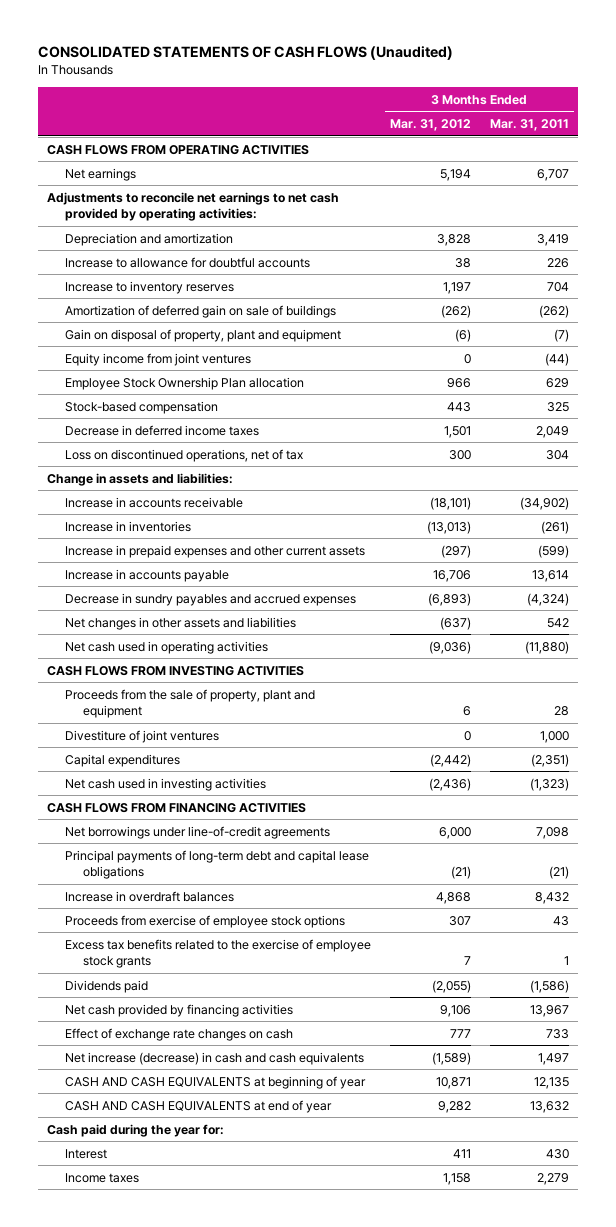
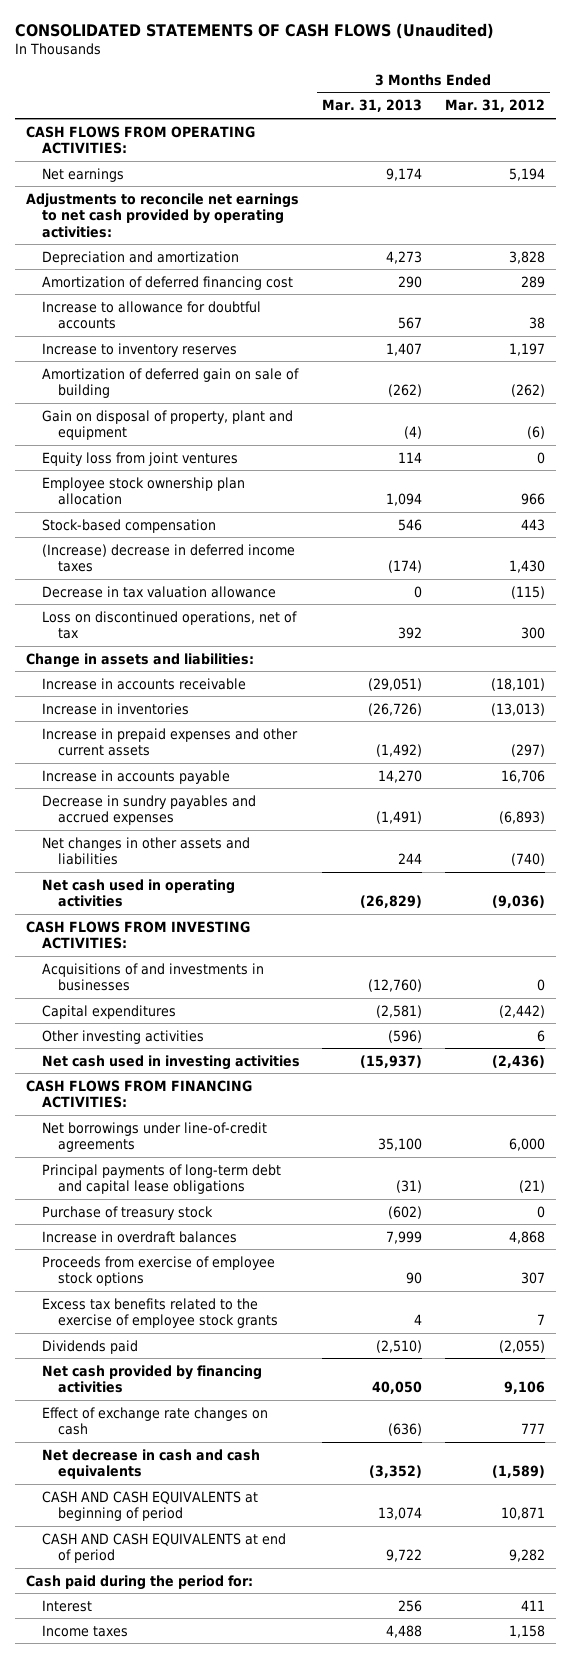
[489,119,569,132] Mar. 31, 2011 -> none
none -> [322,99,423,113] Mar. 31, 2013
[47,144,310,155] CASH FLOWS FROM OPERATING ACTIVITIES -> [26,125,256,155] CASH FLOWS FROM OPERATING ACTIVITIES:
none -> [41,275,293,290] Amortization of deferred financing cost
[65,304,337,318] Amortization of deferred gain on sale of buildings -> [41,367,299,399] Amortization of deferred gain on sale of building
[65,352,252,366] Equity income from joint ventures -> [41,451,238,466] Equity loss from joint ventures
[65,376,305,390] Employee Stock Ownership Plan allocation -> [41,476,245,506] Employee stock ownership plan allocation
[65,424,260,436] Decrease in deferred income taxes -> [41,543,295,573] (Increase) decrease in deferred income taxes
[444,425,472,438] 1,501 -> [508,560,545,574] 1,430
none -> [41,585,276,598] Decrease in tax valuation allowance
[440,616,472,630] (637) -> [510,853,545,867] (740)
[65,688,316,718] Proceeds from the sale of property, plant and equipment -> none
[65,729,220,743] Divestiture of joint ventures -> none
[47,665,305,676] CASH FLOWS FROM INVESTING ACTIVITIES -> [26,920,251,950] CASH FLOWS FROM INVESTING ACTIVITIES:
none -> [41,962,264,992] Acquisitions of and investments in businesses
none -> [41,1029,204,1044] Other investing activities
[47,802,307,813] CASH FLOWS FROM FINANCING ACTIVITIES -> [26,1079,253,1109] CASH FLOWS FROM FINANCING ACTIVITIES:
none -> [41,1205,213,1220] Purchase of treasury stock
[65,1051,365,1065] Net increase (decrease) in cash and cash equivalents -> [41,1448,260,1480] Net decrease in cash and cash equivalents
[65,1075,367,1089] CASH AND CASH EQUIVALENTS at beginning of year -> [41,1490,258,1522] CASH AND CASH EQUIVALENTS at beginning of period
[65,1099,333,1113] CASH AND CASH EQUIVALENTS at end of year -> [41,1532,286,1564] CASH AND CASH EQUIVALENTS at end of period
[47,1123,225,1137] Cash paid during the year for: -> [26,1574,254,1590] Cash paid during the period for:

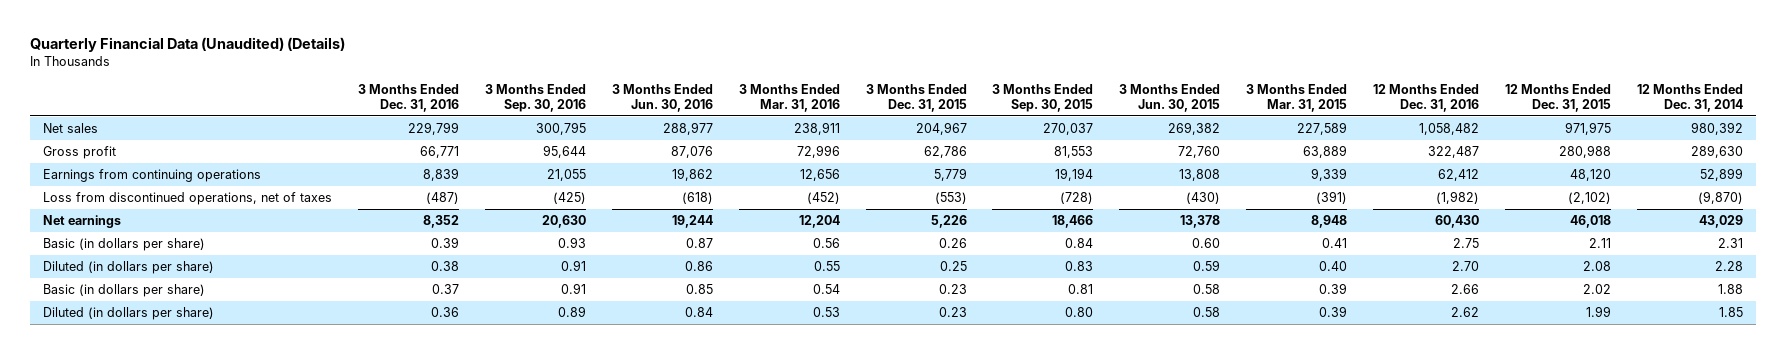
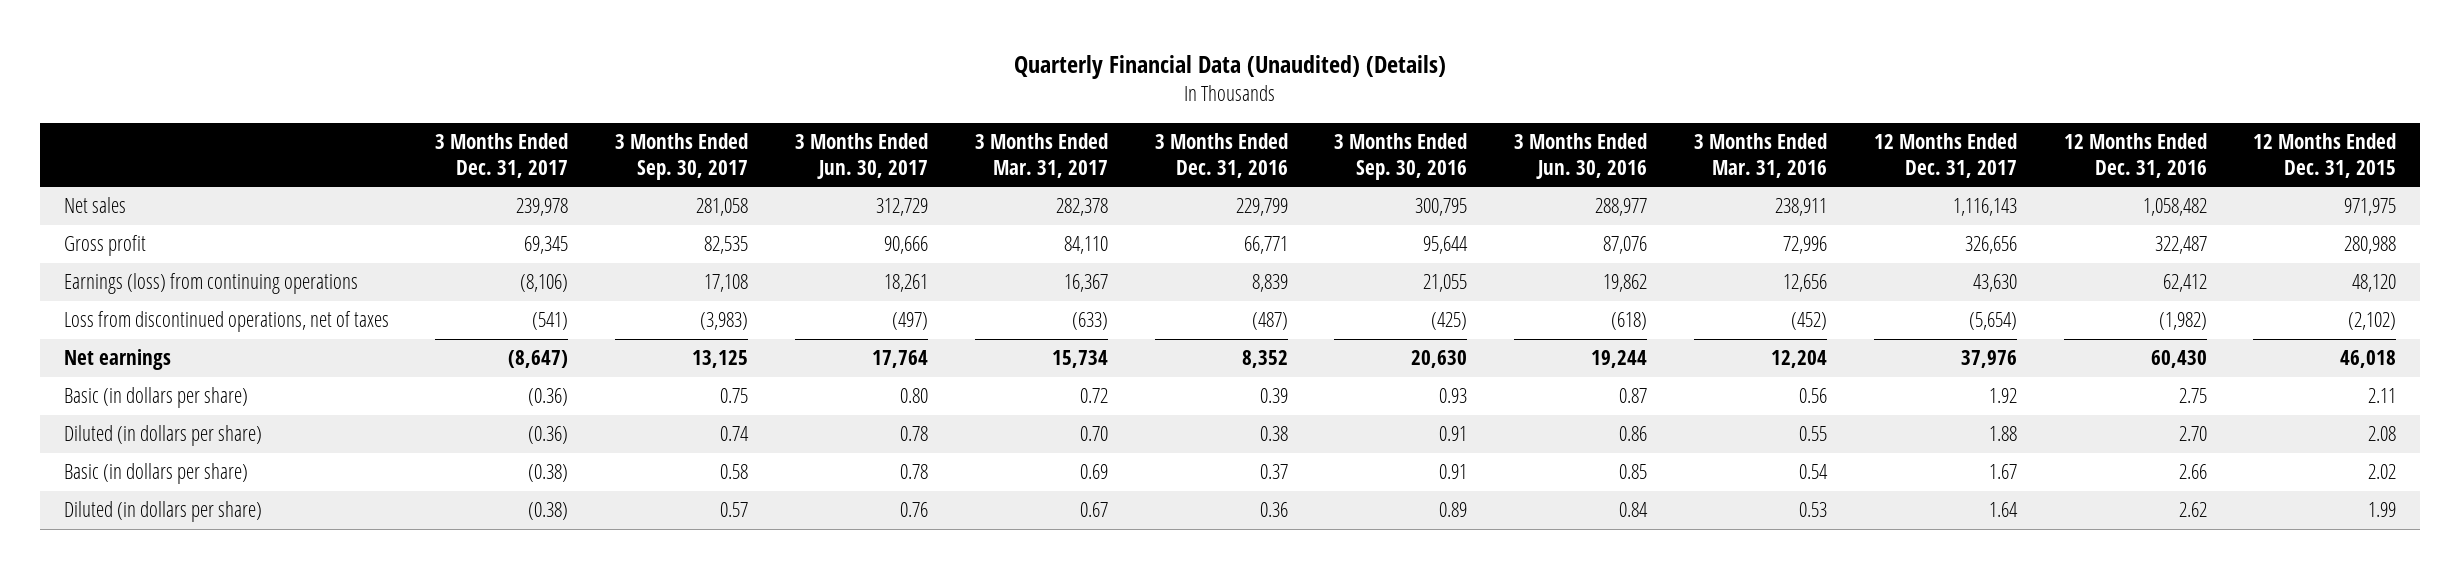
[865,84,967,112] 3 Months Ended Dec. 31, 2015 -> none
[992,84,1094,112] 3 Months Ended Sep. 30, 2015 -> none
[1119,84,1221,112] 3 Months Ended Jun. 30, 2015 -> none
[1246,84,1348,112] 3 Months Ended Mar. 31, 2015 -> none
[1636,84,1743,112] 12 Months Ended Dec. 31, 2014 -> none
none -> [435,132,569,178] 3 Months Ended Dec. 31, 2017
none -> [615,132,749,180] 3 Months Ended Sep. 30, 2017
none -> [795,132,929,179] 3 Months Ended Jun. 30, 2017
none -> [974,132,1108,178] 3 Months Ended Mar. 31, 2017
none -> [1873,132,2017,178] 12 Months Ended Dec. 31, 2017
[42,168,261,182] Earnings from continuing operations -> [63,273,358,295] Earnings (loss) from continuing operations

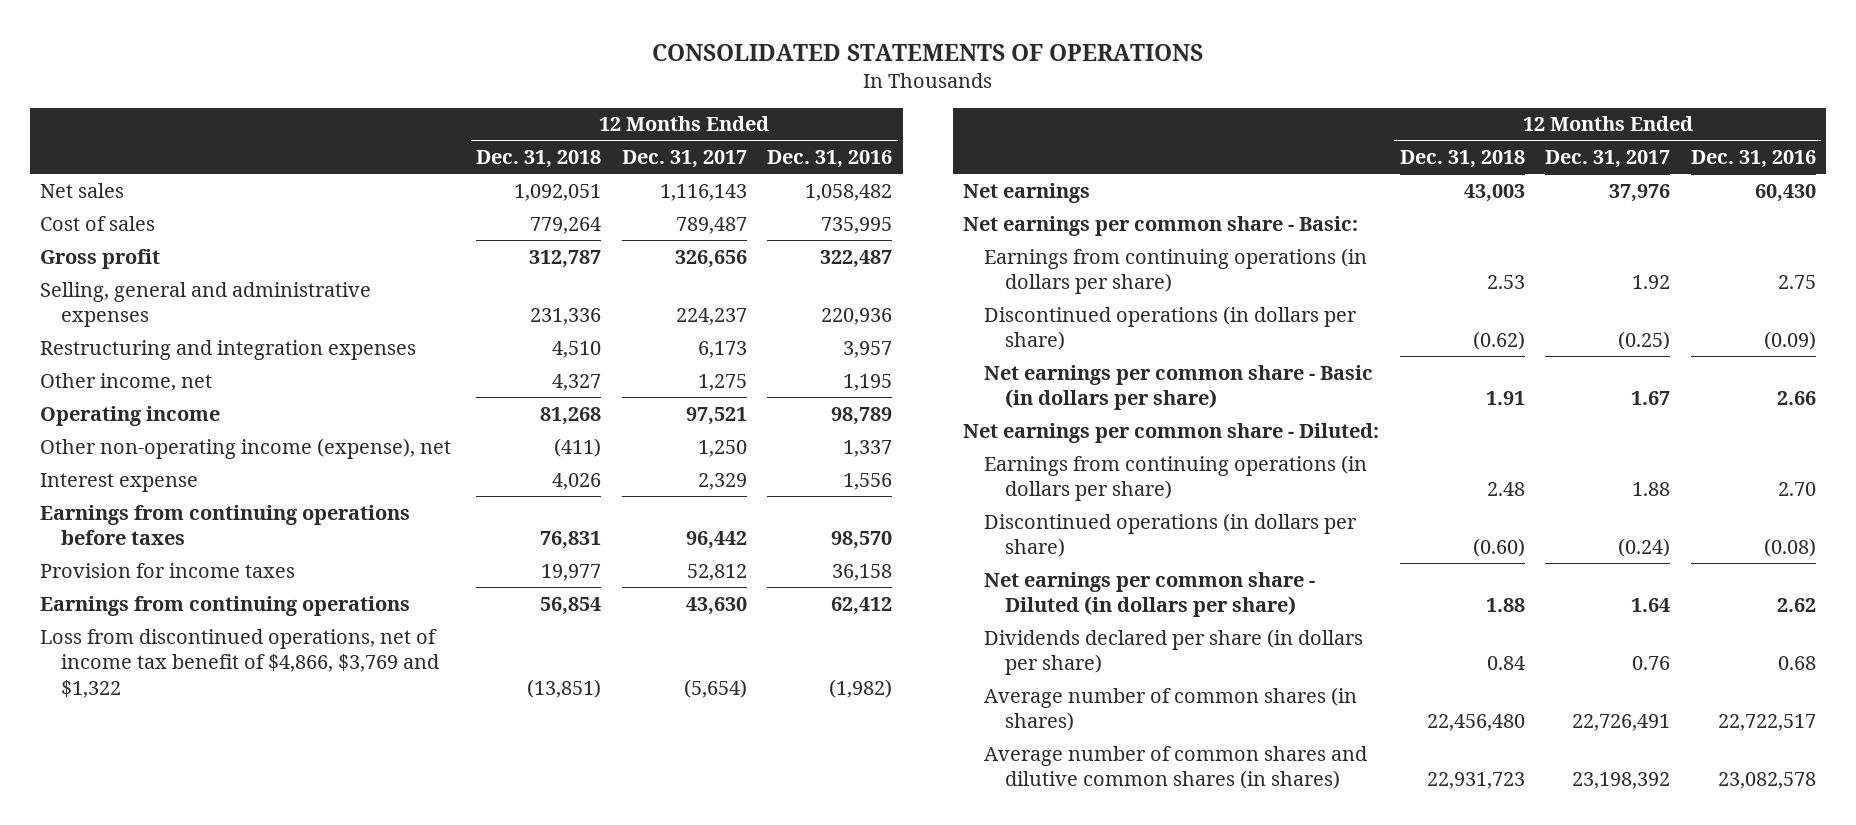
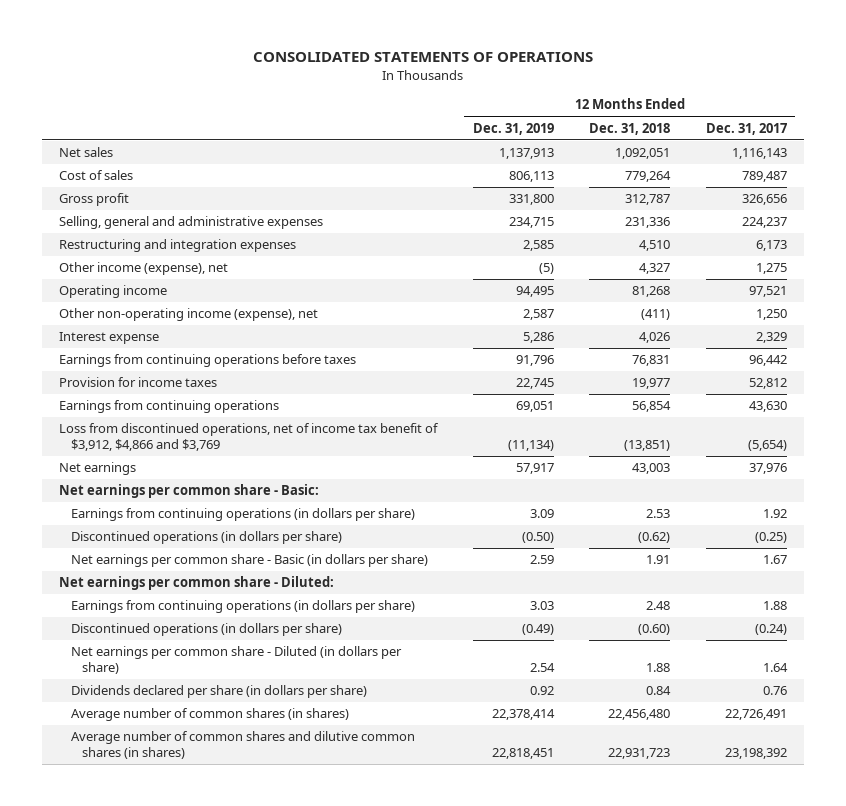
[767,150,893,169] Dec. 31, 2016 -> none
none -> [472,122,554,135] Dec. 31, 2019
[39,372,212,391] Other income, net -> [59,262,229,276] Other income (expense), net
[39,628,439,698] Loss from discontinued operations, net of income tax benefit of $4,866, $3,769 and $1,322 -> [59,423,440,451] Loss from discontinued operations, net of income tax benefit of $3,912, $4,866 and $3,769

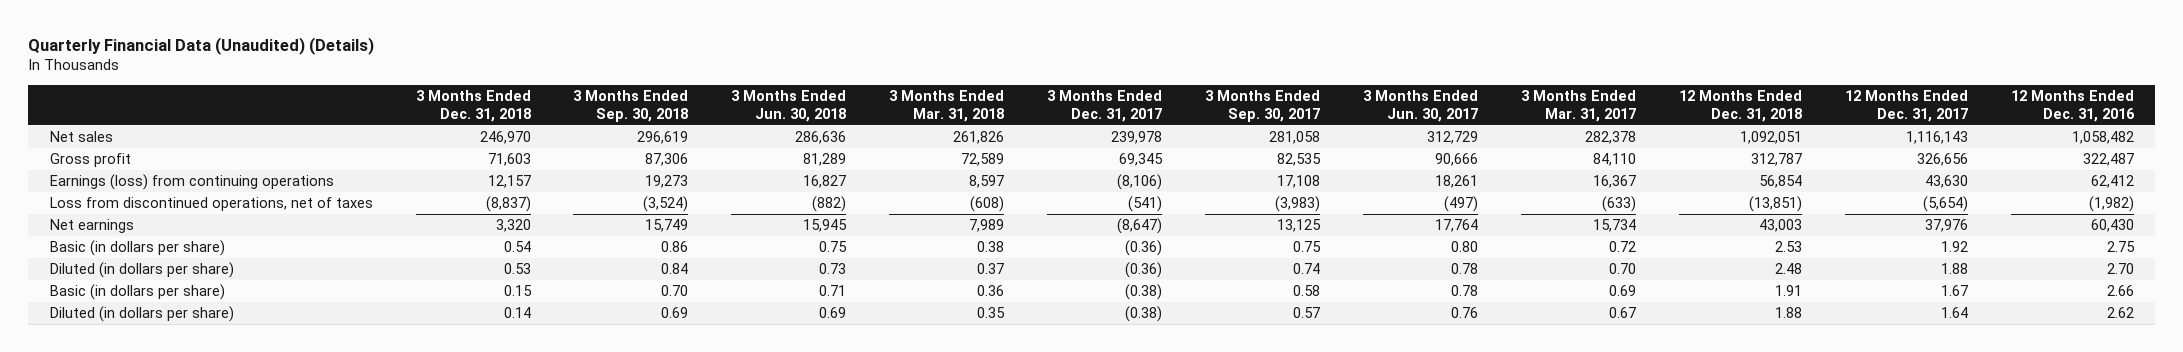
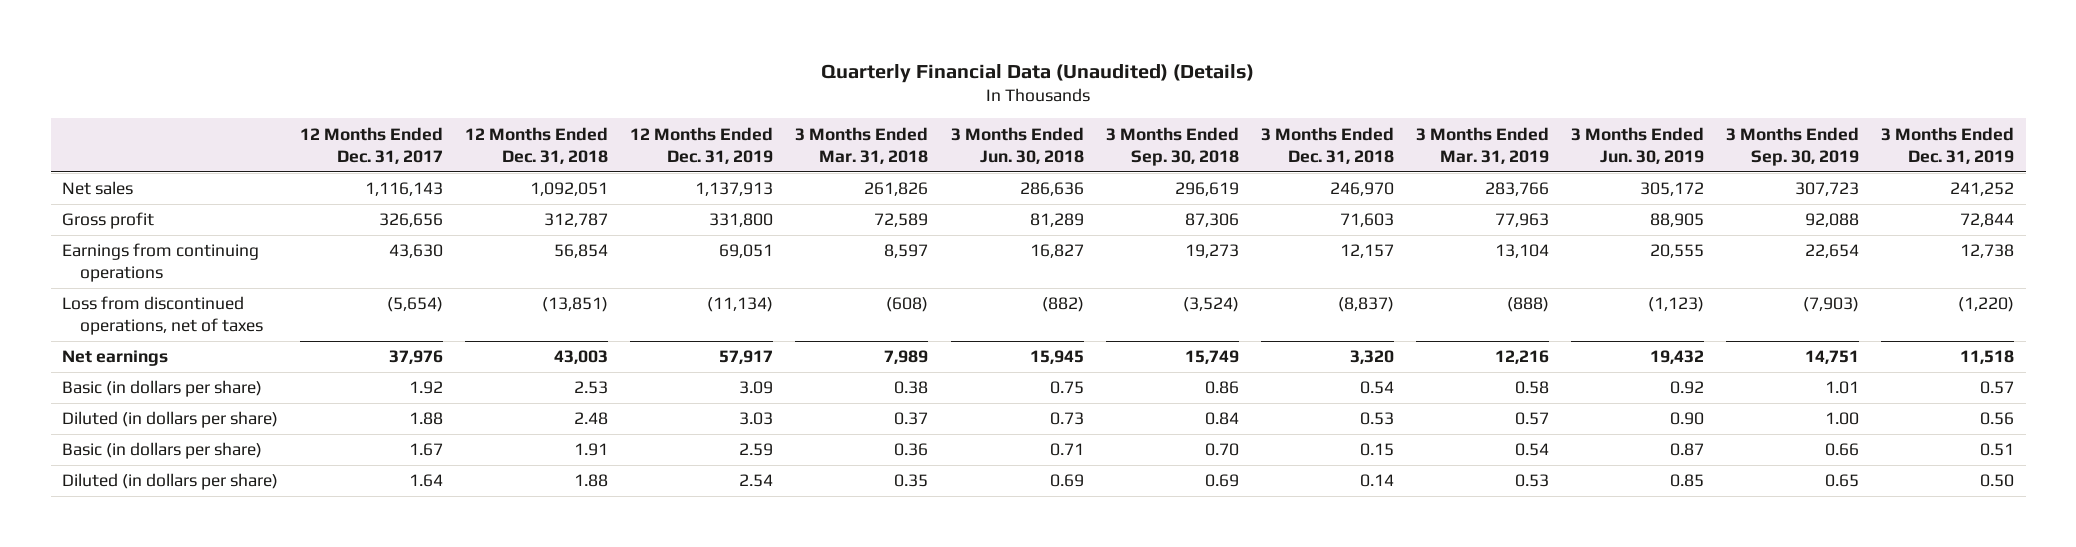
[1047,90,1163,122] 3 Months Ended Dec. 31, 2017 -> none
[1205,90,1321,122] 3 Months Ended Sep. 30, 2017 -> none
[1362,90,1478,122] 3 Months Ended Jun. 30, 2017 -> none
[1520,90,1636,122] 3 Months Ended Mar. 31, 2017 -> none
[2010,90,2135,122] 12 Months Ended Dec. 31, 2016 -> none
none -> [630,126,774,164] 12 Months Ended Dec. 31, 2019
none -> [1416,126,1550,164] 3 Months Ended Mar. 31, 2019
none -> [1571,126,1705,164] 3 Months Ended Jun. 30, 2019
none -> [1726,126,1860,166] 3 Months Ended Sep. 30, 2019
none -> [1881,126,2015,164] 3 Months Ended Dec. 31, 2019
[49,174,334,191] Earnings (loss) from continuing operations -> [61,243,259,283] Earnings from continuing operations

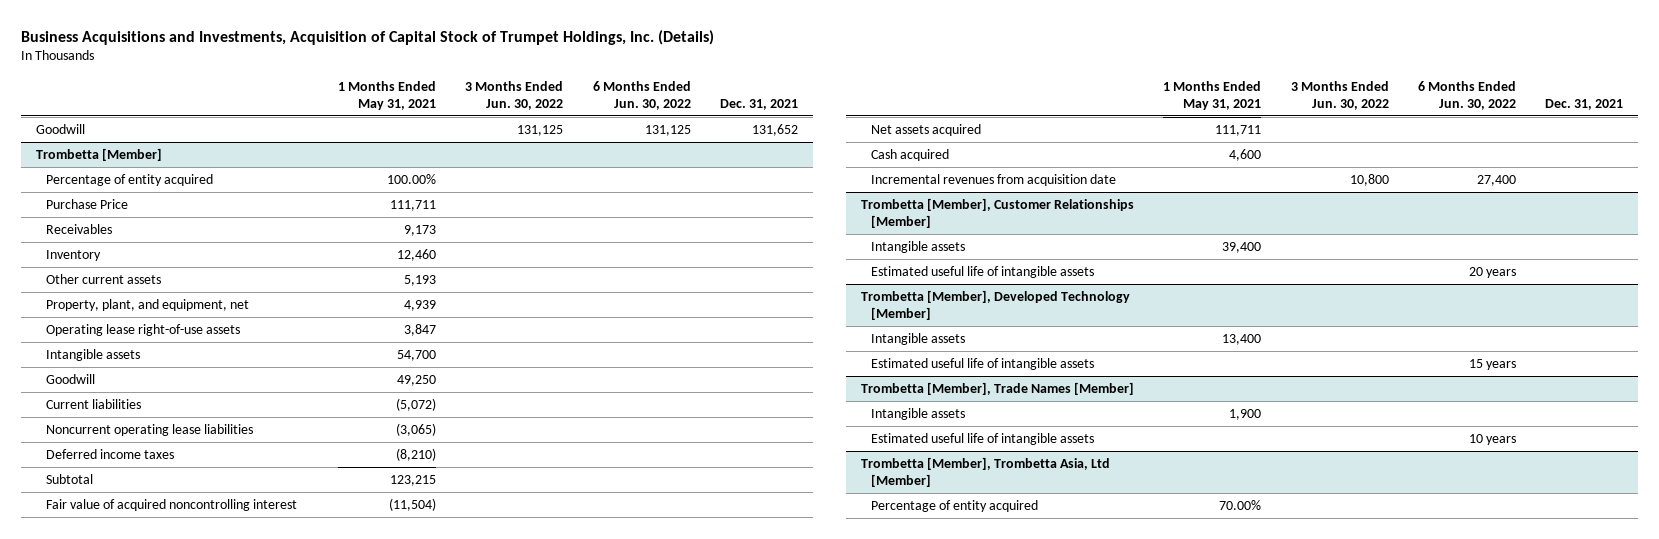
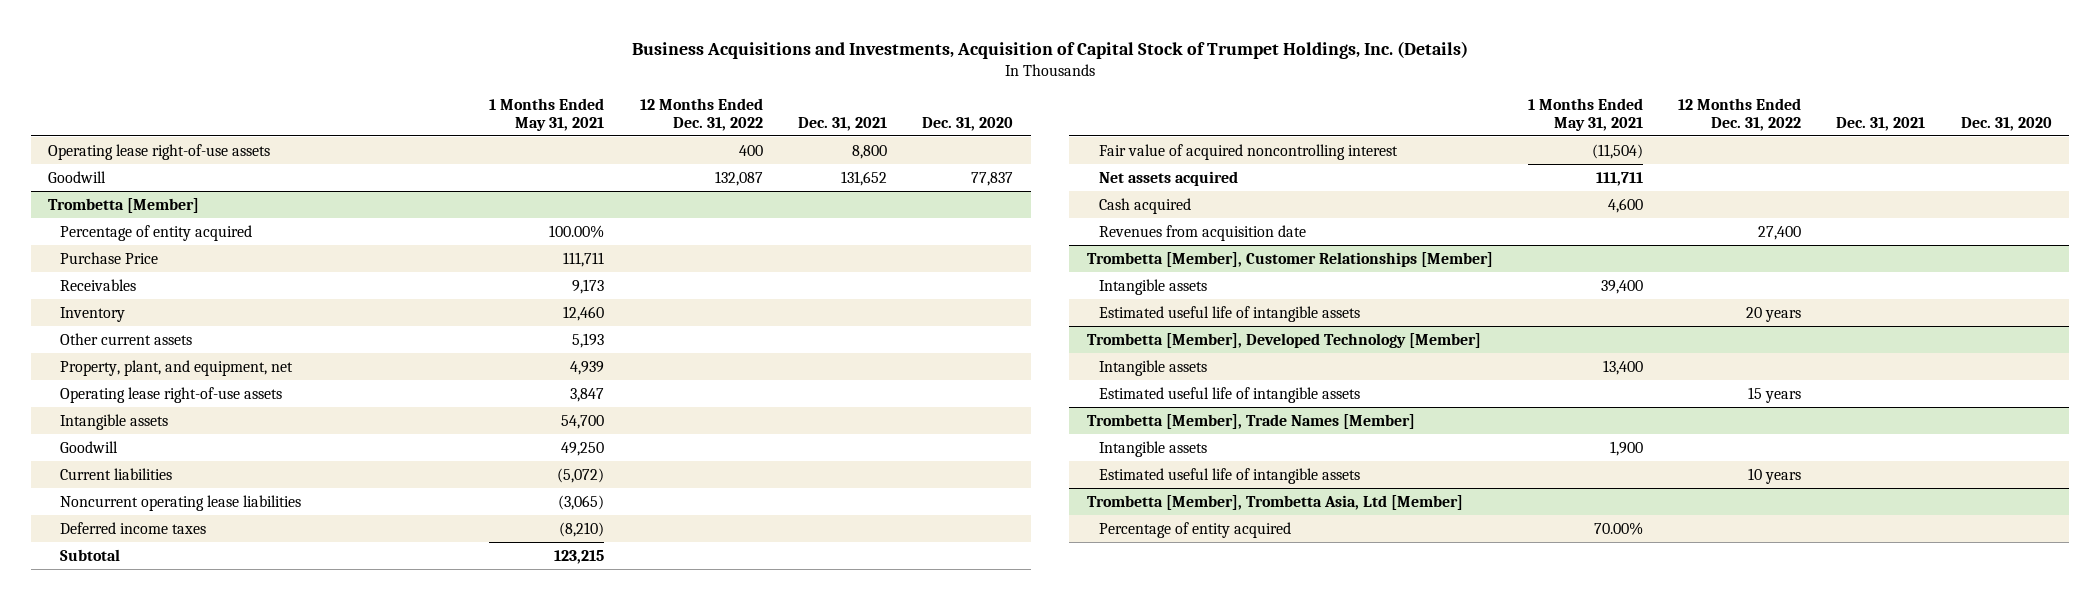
[465,80,564,110] 3 Months Ended Jun. 30, 2022 -> none
[592,80,691,110] 6 Months Ended Jun. 30, 2022 -> none
none -> [639,97,763,131] 12 Months Ended Dec. 31, 2022
none -> [922,116,1014,131] Dec. 31, 2020
none -> [48,143,271,160] Operating lease right-of-use assets
[870,173,1116,186] Incremental revenues from acquisition date -> [1098,224,1306,241] Revenues from acquisition date

